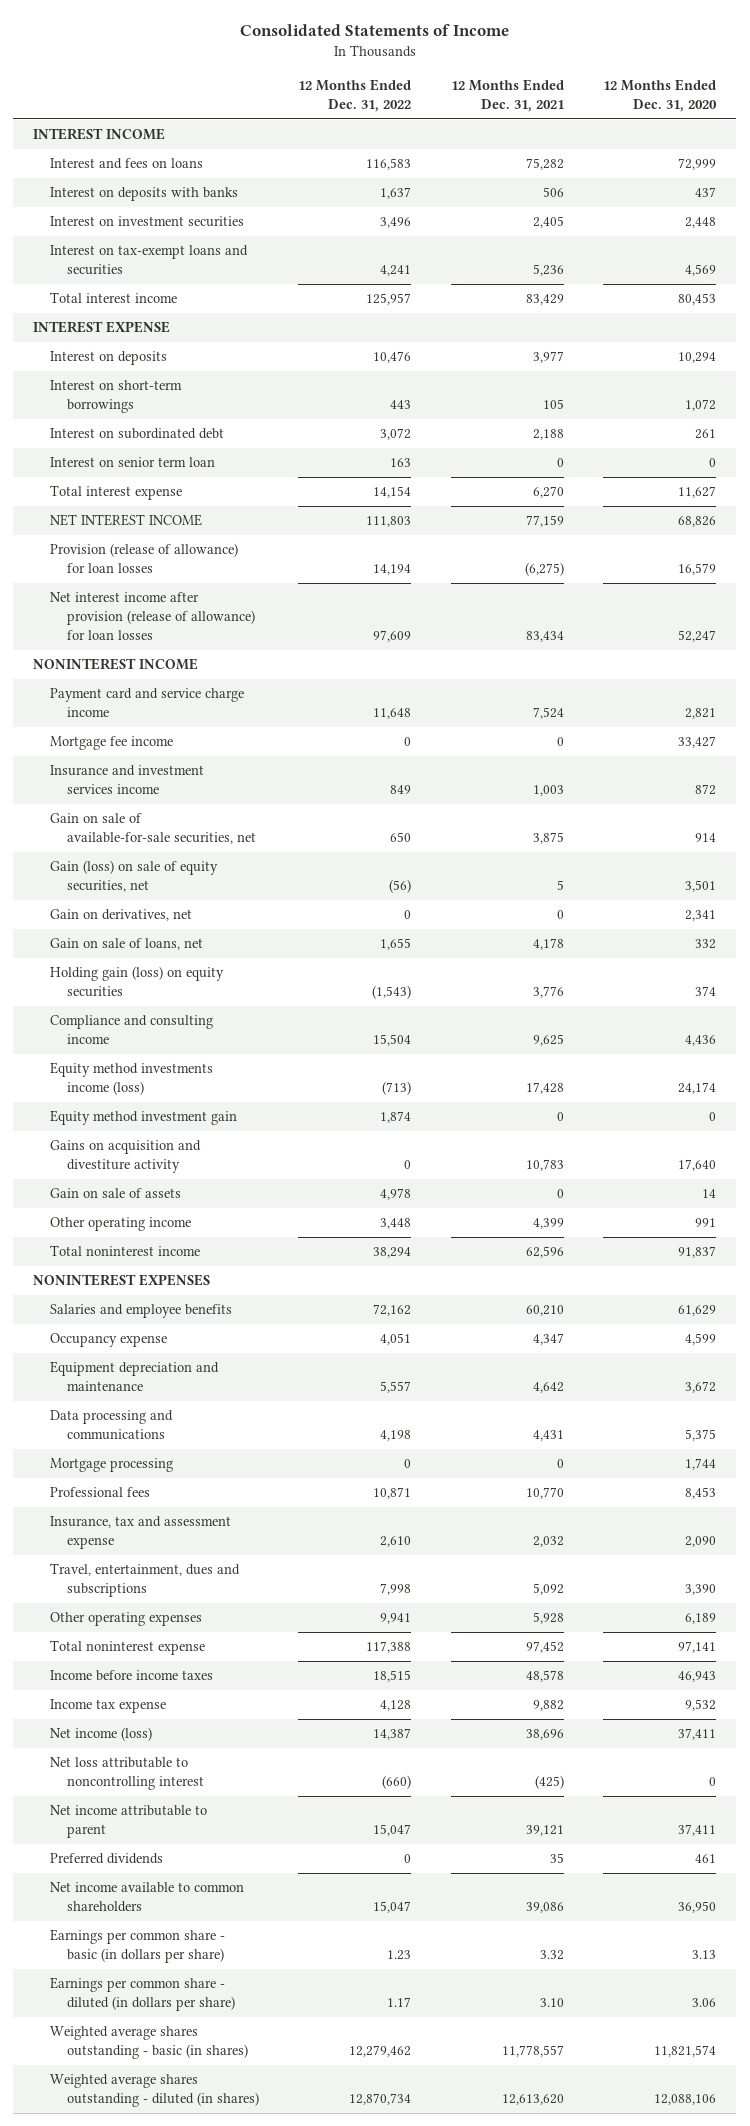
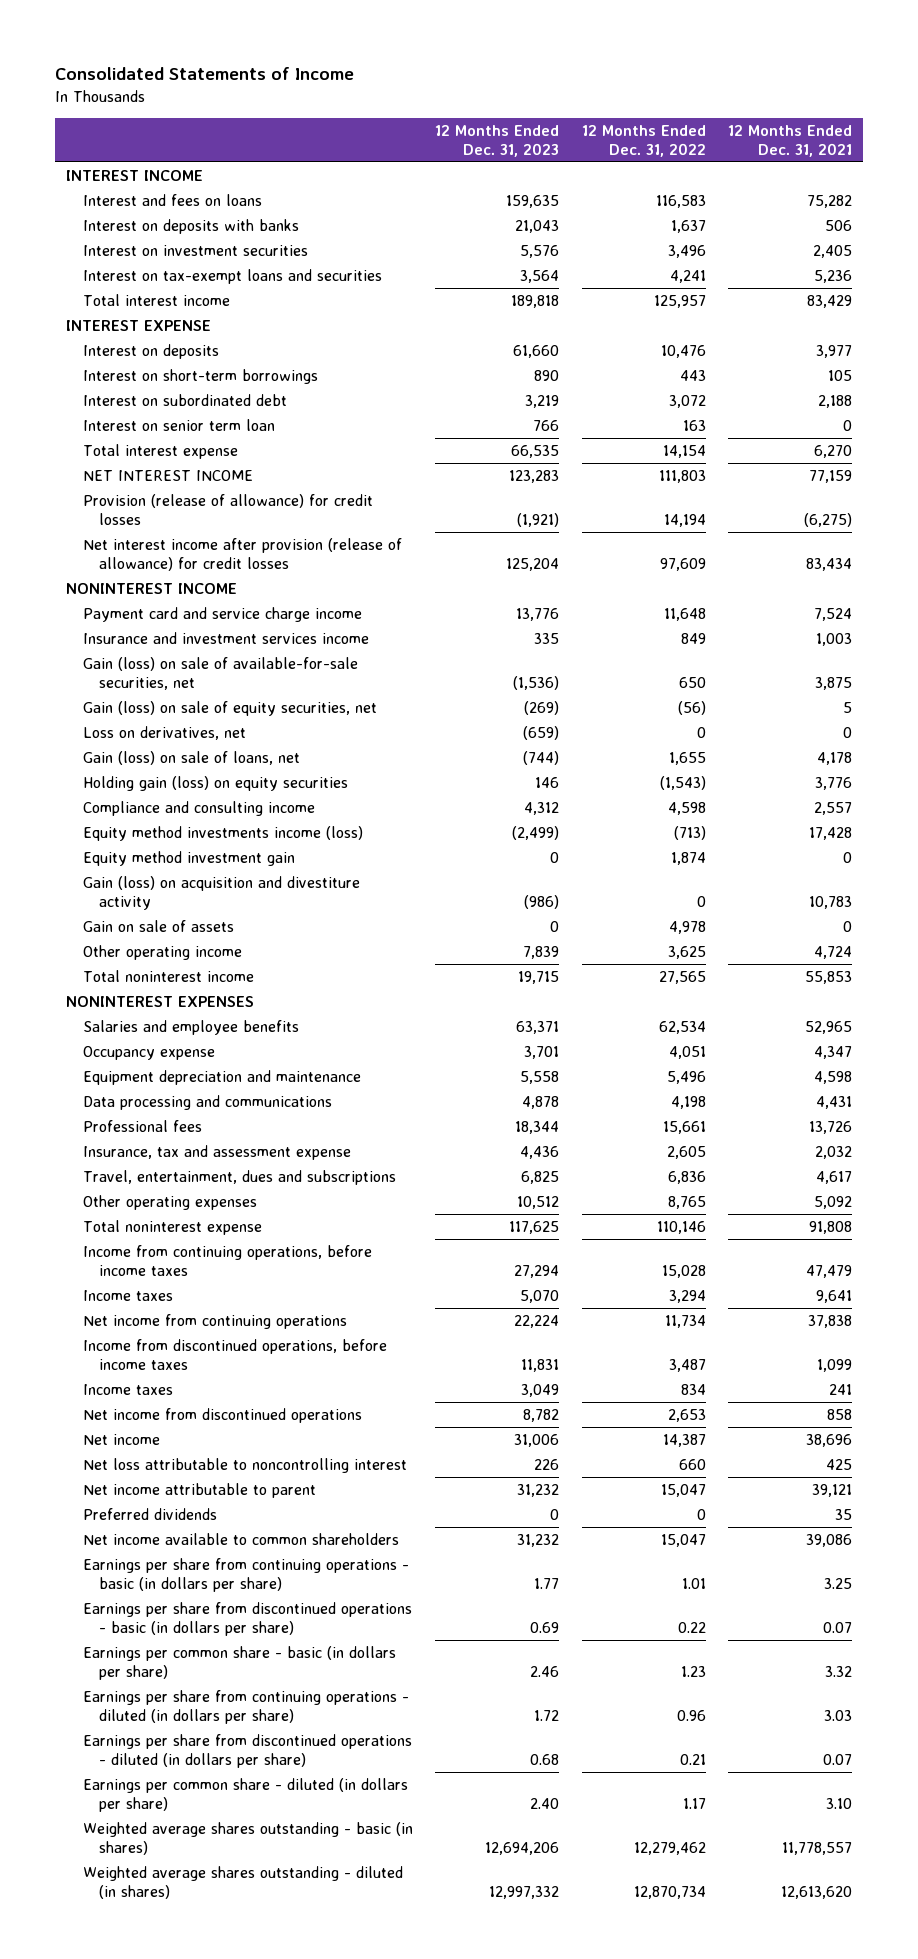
[603,78,718,112] 12 Months Ended Dec. 31, 2020 -> none
none -> [435,124,560,157] 12 Months Ended Dec. 31, 2023
[49,543,238,574] Provision (release of allowance) for loan losses -> [82,493,373,525] Provision (release of allowance) for credit losses
[49,592,255,641] Net interest income after provision (release of allowance) for loan losses -> [82,537,402,571] Net interest income after provision (release of allowance) for credit losses
[49,736,173,751] Mortgage fee income -> none
[49,813,256,845] Gain on sale of available-for-sale securities, net -> [82,656,358,690] Gain (loss) on sale of available-for-sale securities, net
[49,909,192,922] Gain on derivatives, net -> [82,725,246,740] Loss on derivatives, net
[49,938,203,951] Gain on sale of loans, net -> [82,750,300,765] Gain (loss) on sale of loans, net
[373,1034,412,1047] 15,504 -> [667,801,706,815] 4,598
[532,1034,564,1047] 9,625 -> [814,801,853,815] 2,557
[49,1140,201,1174] Gains on acquisition and divestiture activity -> [82,875,360,910] Gain (loss) on acquisition and divestiture activity
[380,1218,412,1230] 3,448 -> [667,945,706,959] 3,625
[532,1218,564,1230] 4,399 -> [814,945,853,959] 4,724
[373,1247,412,1259] 38,294 -> [658,970,706,984] 27,565
[525,1246,564,1259] 62,596 -> [805,970,853,984] 55,853
[373,1304,412,1317] 72,162 -> [658,1020,706,1034] 62,534
[525,1305,564,1317] 60,210 -> [805,1020,853,1034] 52,965
[380,1381,412,1394] 5,557 -> [666,1070,706,1084] 5,496
[532,1382,564,1394] 4,642 -> [814,1070,853,1084] 4,598
[49,1458,173,1473] Mortgage processing -> none
[373,1487,412,1500] 10,871 -> [662,1120,706,1134] 15,661
[525,1487,564,1500] 10,770 -> [809,1120,853,1134] 13,726
[380,1536,412,1548] 2,610 -> [666,1145,706,1159] 2,605
[380,1583,412,1596] 7,998 -> [667,1170,706,1184] 6,836
[532,1583,564,1596] 5,092 -> [816,1170,853,1184] 4,617
[380,1613,412,1625] 9,941 -> [667,1195,706,1209] 8,765
[532,1612,564,1625] 5,928 -> [814,1195,853,1209] 5,092
[366,1641,412,1654] 117,388 -> [656,1220,706,1234] 110,146
[525,1641,564,1654] 97,452 -> [809,1220,853,1234] 91,808
[49,1670,213,1682] Income before income taxes -> [82,1244,372,1276] Income from continuing operations, before income taxes
[373,1670,412,1683] 18,515 -> [661,1264,706,1278] 15,028
[525,1670,564,1683] 48,578 -> [806,1264,853,1278] 47,479
[49,1699,166,1714] Income tax expense -> [82,1289,173,1301] Income taxes
[380,1700,412,1712] 4,128 -> [668,1289,706,1303] 3,294
[532,1700,564,1712] 9,882 -> [816,1289,853,1303] 9,641
[49,1727,152,1742] Net income (loss) -> [82,1313,347,1329] Net income from continuing operations
[373,1728,412,1741] 14,387 -> [664,1314,706,1328] 11,734
[525,1729,564,1741] 38,696 -> [808,1314,853,1328] 37,838
none -> [82,1338,387,1370] Income from discontinued operations, before income taxes
none -> [82,1383,173,1395] Income taxes
none -> [82,1407,362,1423] Net income from discontinued operations
none -> [82,1433,160,1445] Net income
[382,1775,412,1790] (660) -> [678,1458,706,1470] 660
[534,1775,564,1790] (425) -> [826,1458,853,1470] 425
none -> [82,1557,409,1592] Earnings per share from continuing operations - basic (in dollars per share)
none -> [82,1601,412,1636] Earnings per share from discontinued operations - basic (in dollars per share)
none -> [82,1689,409,1724] Earnings per share from continuing operations - diluted (in dollars per share)
none -> [82,1733,412,1768] Earnings per share from discontinued operations - diluted (in dollars per share)

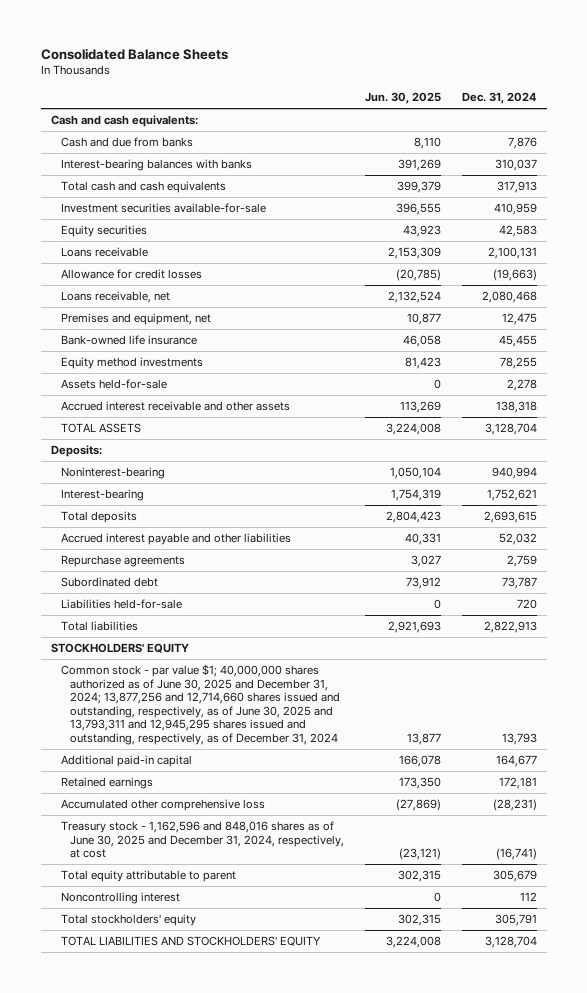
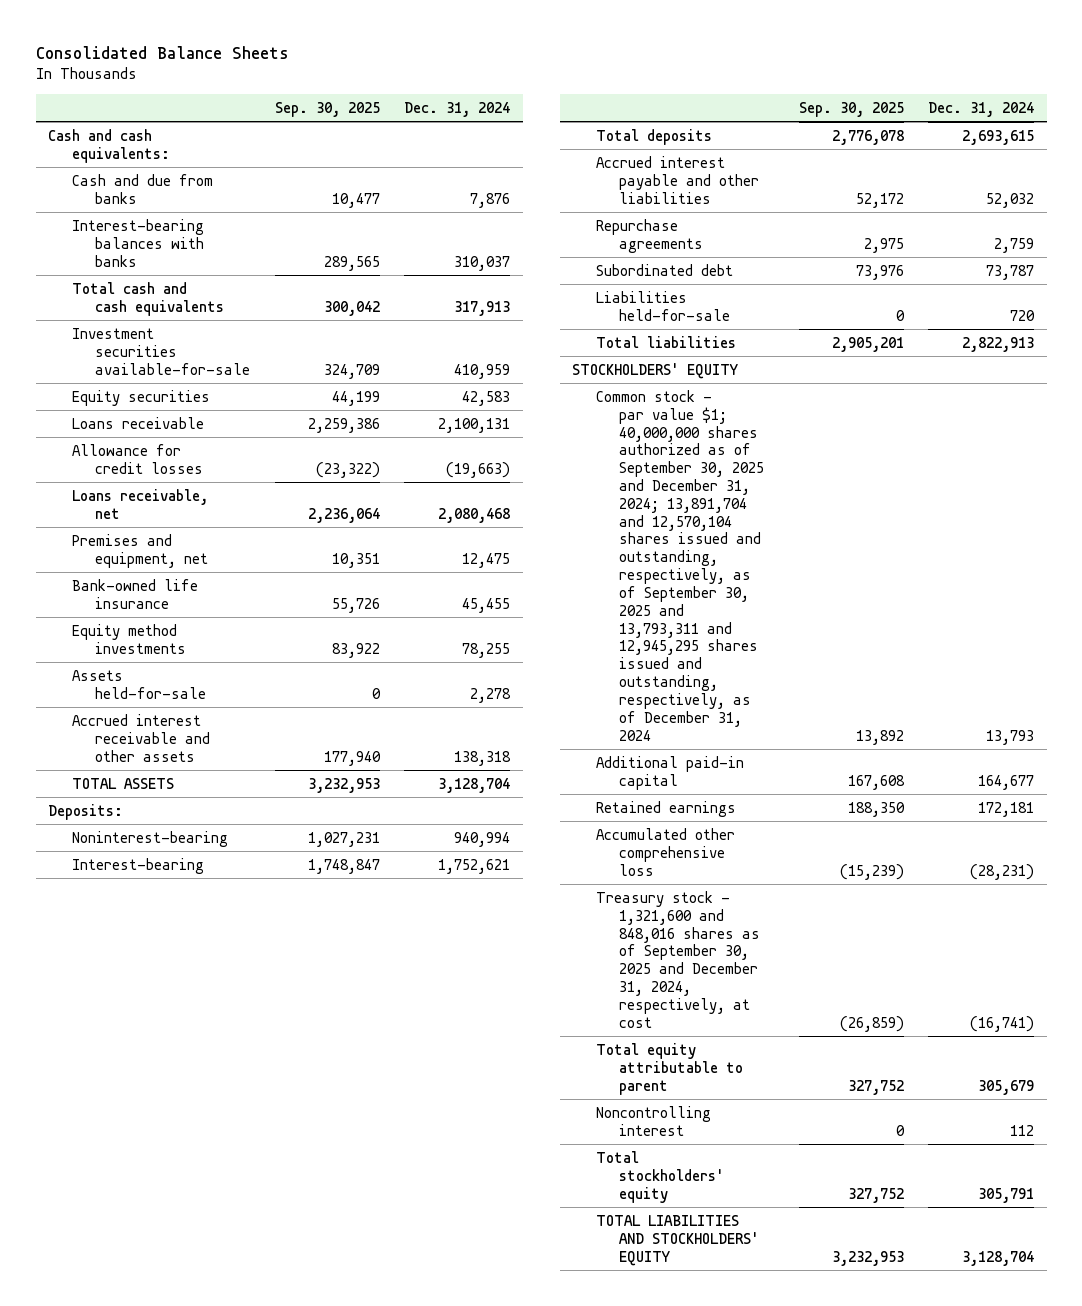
[364,92,441,105] Jun. 30, 2025 -> none
none -> [274,101,380,117] Sep. 30, 2025
[60,664,341,746] Common stock - par value $1; 40,000,000 shares authorized as of June 30, 2025 and December 31, 2024; 13,877,256 and 12,714,660 shares issued and outstanding, respectively, as of June 30, 2025 and 13,793,311 and 12,945,295 shares issued and outstanding, respectively, as of December 31, 2024 -> [595,389,764,741] Common stock - par value $1; 40,000,000 shares authorized as of September 30, 2025 and December 31, 2024; 13,891,704 and 12,570,104 shares issued and outstanding, respectively, as of September 30, 2025 and 13,793,311 and 12,945,295 shares issued and outstanding, respectively, as of December 31, 2024
[60,821,345,859] Treasury stock - 1,162,596 and 848,016 shares as of June 30, 2025 and December 31, 2024, respectively, at cost -> [595,890,760,1028] Treasury stock - 1,321,600 and 848,016 shares as of September 30, 2025 and December 31, 2024, respectively, at cost

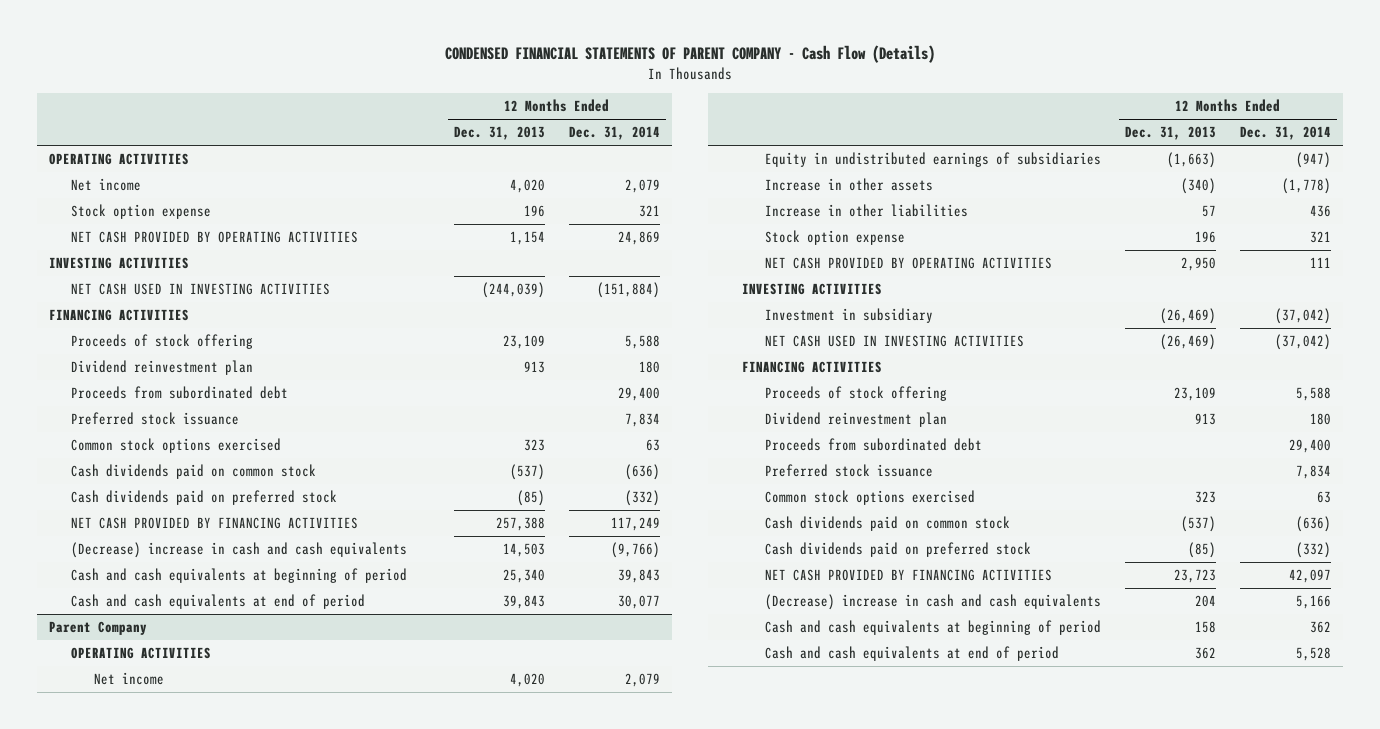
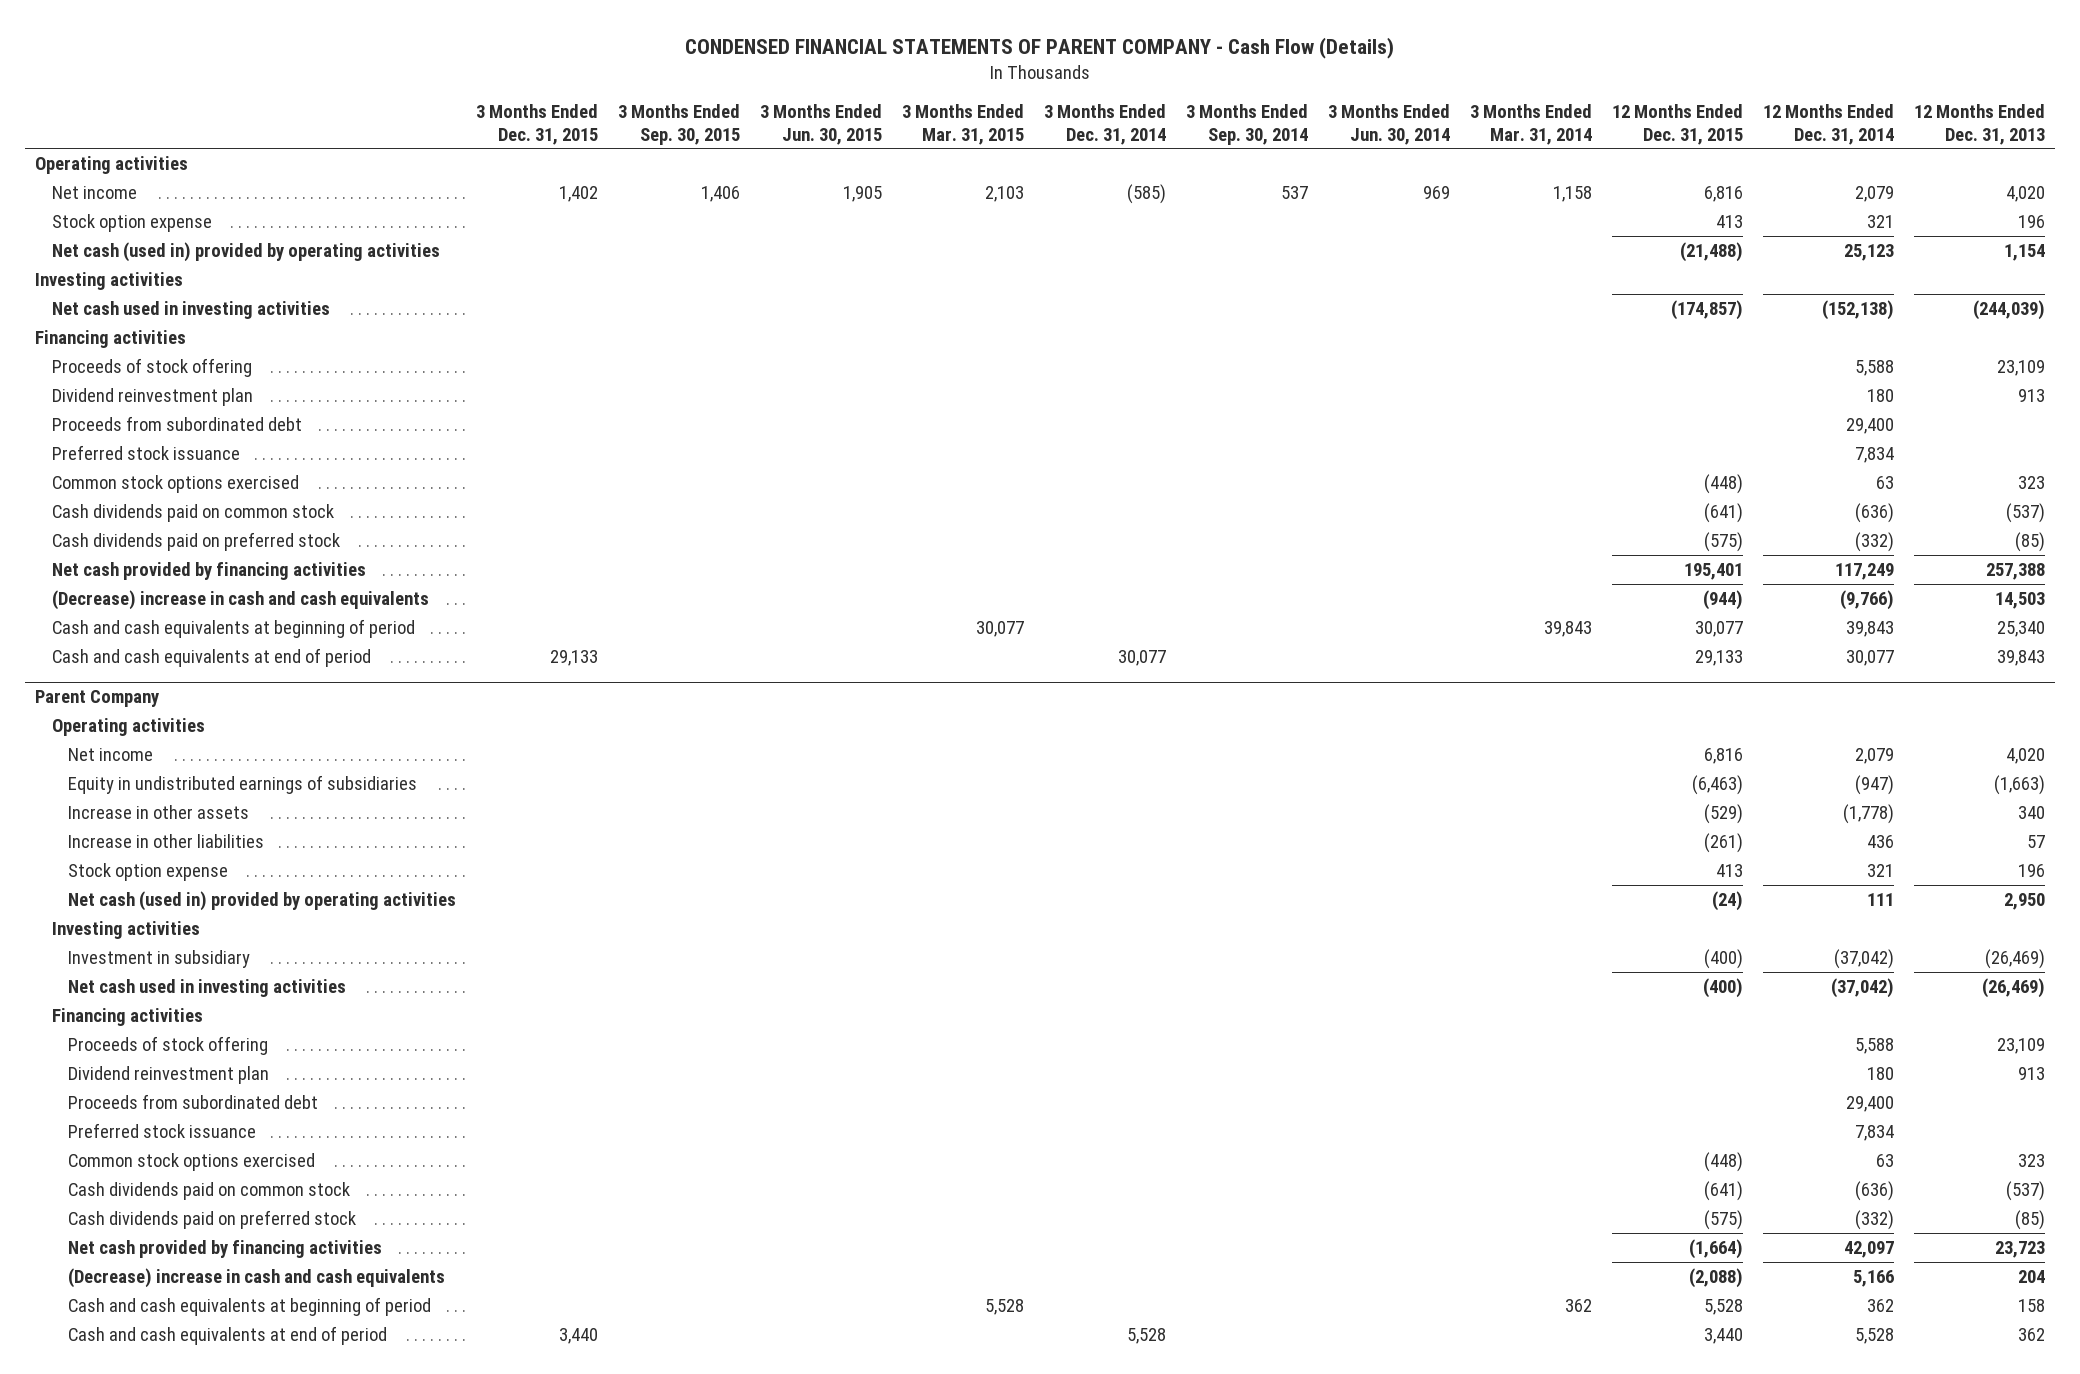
none -> [476,104,599,145] 3 Months Ended Dec. 31, 2015
none -> [618,104,741,145] 3 Months Ended Sep. 30, 2015
none -> [760,104,883,145] 3 Months Ended Jun. 30, 2015
none -> [902,104,1025,145] 3 Months Ended Mar. 31, 2015
none -> [1044,104,1167,145] 3 Months Ended Dec. 31, 2014
none -> [1186,104,1309,145] 3 Months Ended Sep. 30, 2014
none -> [1328,104,1451,145] 3 Months Ended Jun. 30, 2014
none -> [1470,104,1593,145] 3 Months Ended Mar. 31, 2014
none -> [1612,104,1744,145] 12 Months Ended Dec. 31, 2015
[48,153,189,166] OPERATING ACTIVITIES -> [35,155,189,174] Operating activities
[71,231,359,244] NET CASH PROVIDED BY OPERATING ACTIVITIES -> [51,241,440,262] Net cash (used in) provided by operating activities
[617,231,660,246] 24,869 -> [1844,243,1895,261] 25,123
[48,257,189,270] INVESTING ACTIVITIES -> [35,271,184,290] Investing activities
[71,283,331,296] NET CASH USED IN INVESTING ACTIVITIES -> [51,300,330,319] Net cash used in investing activities
[596,282,660,299] (151,884) -> [1822,299,1895,320] (152,138)
[48,309,189,322] FINANCING ACTIVITIES -> [35,329,187,348] Financing activities
[71,517,359,530] NET CASH PROVIDED BY FINANCING ACTIVITIES -> [51,561,366,580] Net cash provided by financing activities
[71,647,212,660] OPERATING ACTIVITIES -> [51,717,205,736] Operating activities
[1180,178,1216,195] (340) -> [2018,805,2046,819] 340
[764,257,1052,270] NET CASH PROVIDED BY OPERATING ACTIVITIES -> [68,890,457,911] Net cash (used in) provided by operating activities
[742,283,883,296] INVESTING ACTIVITIES -> [51,920,200,939] Investing activities
[764,335,1024,348] NET CASH USED IN INVESTING ACTIVITIES -> [68,978,347,997] Net cash used in investing activities
[742,361,883,374] FINANCING ACTIVITIES -> [51,1007,203,1026] Financing activities
[764,569,1052,582] NET CASH PROVIDED BY FINANCING ACTIVITIES -> [68,1239,383,1258] Net cash provided by financing activities

